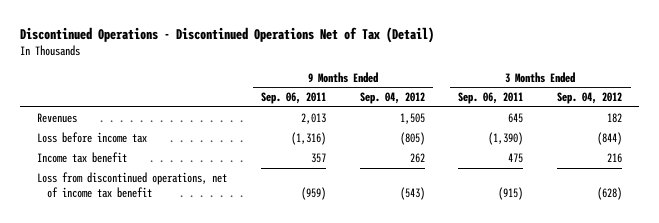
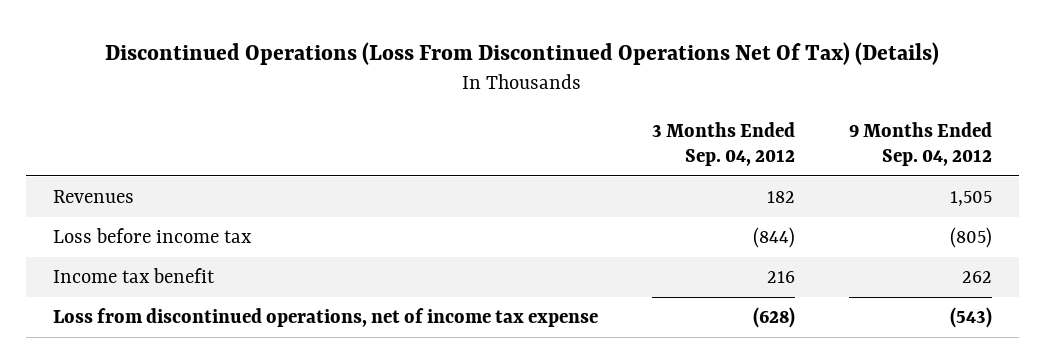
[20,27,435,44] Discontinued Operations - Discontinued Operations Net of Tax (Detail) -> [105,41,940,65] Discontinued Operations (Loss From Discontinued Operations Net Of Tax) (Details)
[260,92,326,105] Sep. 06, 2011 -> none
[458,92,524,105] Sep. 06, 2011 -> none
[37,172,228,198] Loss from discontinued operations, net of income tax benefit -> [52,308,598,328] Loss from discontinued operations, net of income tax expense

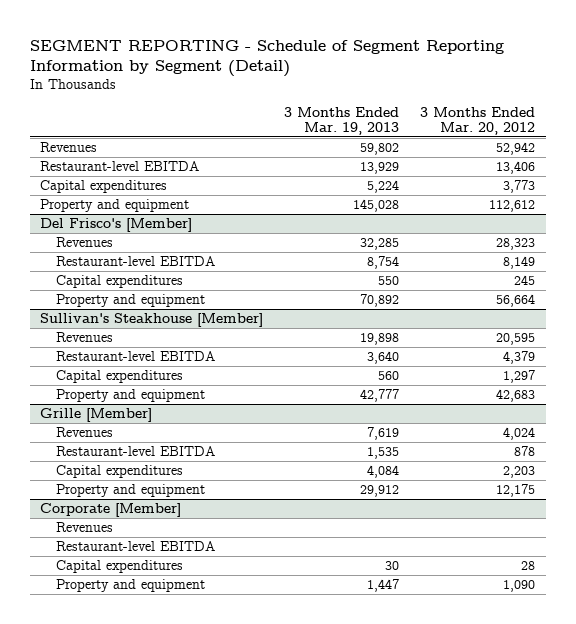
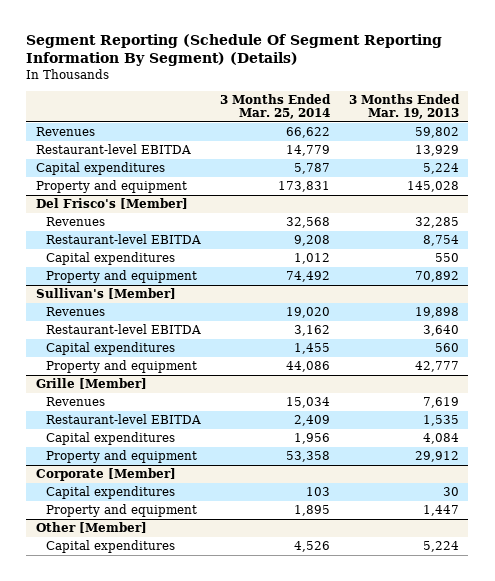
[29,39,504,78] SEGMENT REPORTING - Schedule of Segment Reporting Information by Segment (Detail) -> [26,33,443,66] Segment Reporting (Schedule Of Segment Reporting Information By Segment) (Details)
[420,106,536,136] 3 Months Ended Mar. 20, 2012 -> none
none -> [220,93,332,120] 3 Months Ended Mar. 25, 2014
[40,312,264,327] Sullivan's Steakhouse [Member] -> [35,288,176,300] Sullivan's [Member]
[55,521,113,532] Revenues -> none
[55,540,215,551] Restaurant-level EBITDA -> none
none -> [35,522,147,534] Other [Member]
none -> [46,540,176,554] Capital expenditures

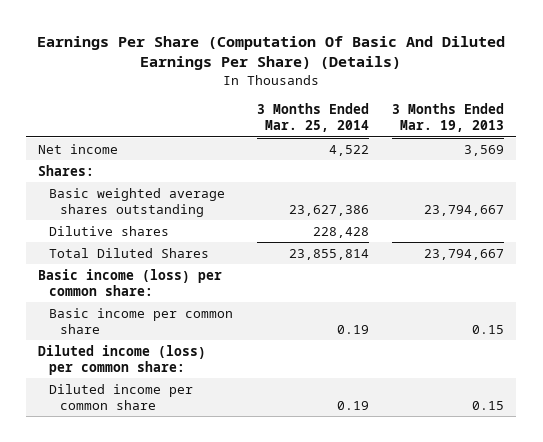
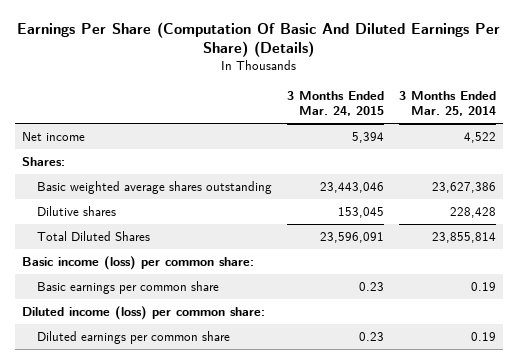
[392,103,505,133] 3 Months Ended Mar. 19, 2013 -> none
none -> [287,90,385,117] 3 Months Ended Mar. 24, 2015
[49,307,234,335] Basic income per common share -> [37,280,220,294] Basic earnings per common share
[49,383,194,411] Diluted income per common share -> [37,330,231,344] Diluted earnings per common share

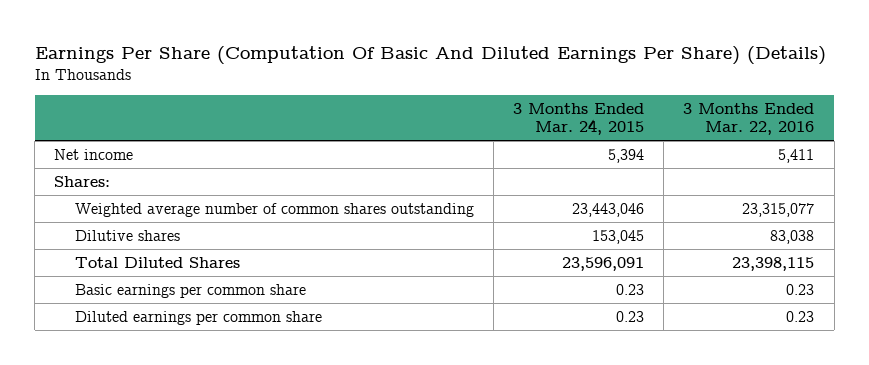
[398,90,496,117] 3 Months Ended Mar. 25, 2014 -> none
none -> [683,102,815,136] 3 Months Ended Mar. 22, 2016
[37,180,273,194] Basic weighted average shares outstanding -> [74,202,474,217] Weighted average number of common shares outstanding
[21,255,254,270] Basic income (loss) per common share: -> none
[21,305,265,320] Diluted income (loss) per common share: -> none

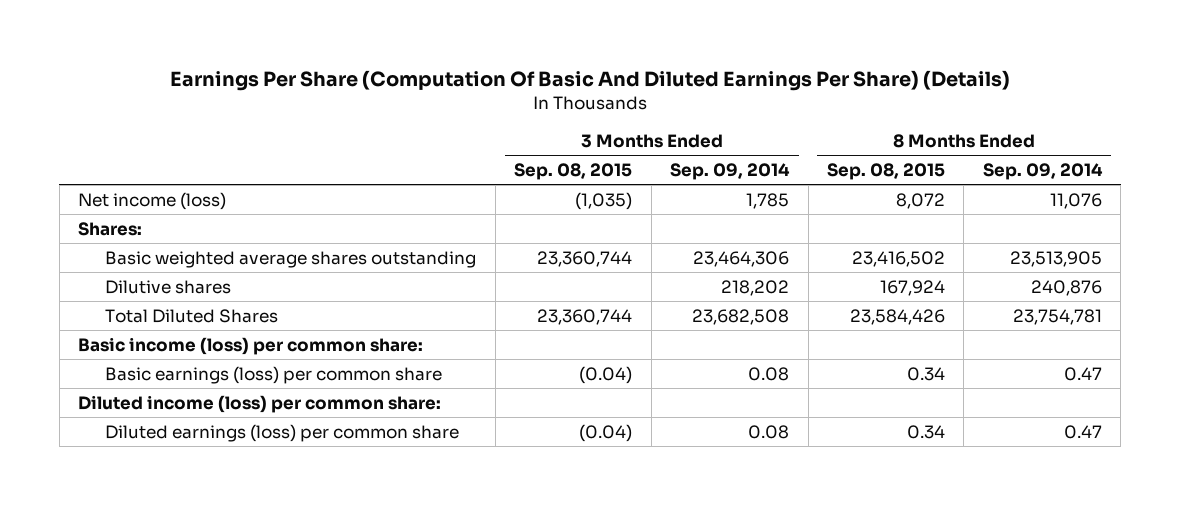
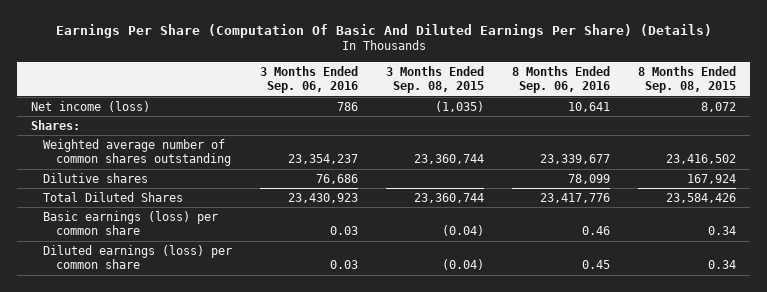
[670,163,791,181] Sep. 09, 2014 -> none
[982,163,1103,181] Sep. 09, 2014 -> none
none -> [260,65,359,94] 3 Months Ended Sep. 06, 2016
none -> [512,65,611,94] 8 Months Ended Sep. 06, 2016
[105,250,477,268] Basic weighted average shares outstanding -> [43,138,231,167] Weighted average number of common shares outstanding
[78,336,424,355] Basic income (loss) per common share: -> none
[78,394,442,413] Diluted income (loss) per common share: -> none

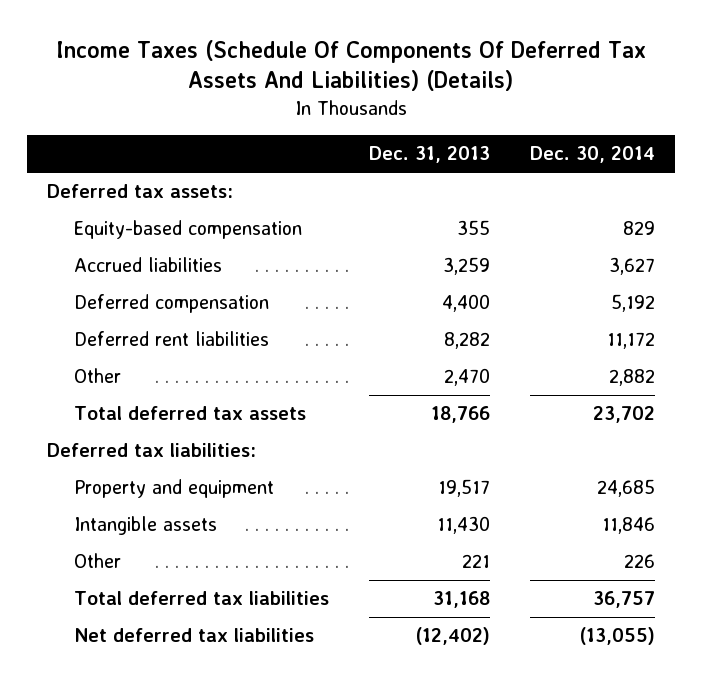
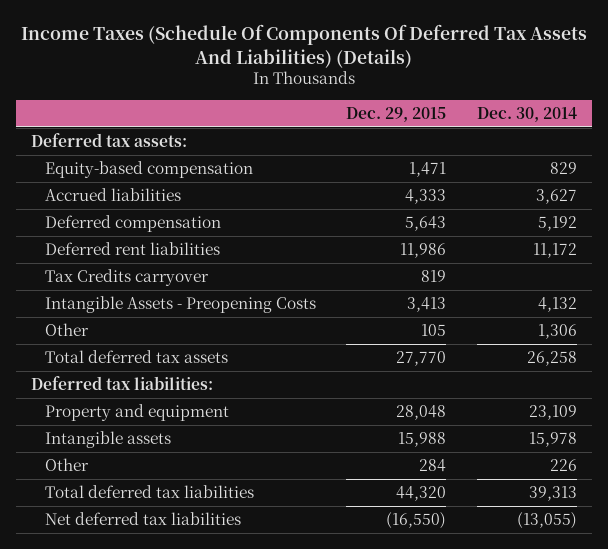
[368,146,490,164] Dec. 31, 2013 -> none
none -> [346,106,447,122] Dec. 29, 2015
none -> [44,269,209,287] Tax Credits carryover
none -> [44,296,316,314] Intangible Assets - Preopening Costs
[608,369,655,387] 2,882 -> [537,324,577,340] 1,306
[592,406,655,424] 23,702 -> [526,351,577,367] 26,258
[596,479,655,498] 24,685 -> [528,405,577,421] 23,109
[601,517,655,535] 11,846 -> [528,432,577,448] 15,978
[592,591,655,609] 36,757 -> [528,486,577,502] 39,313

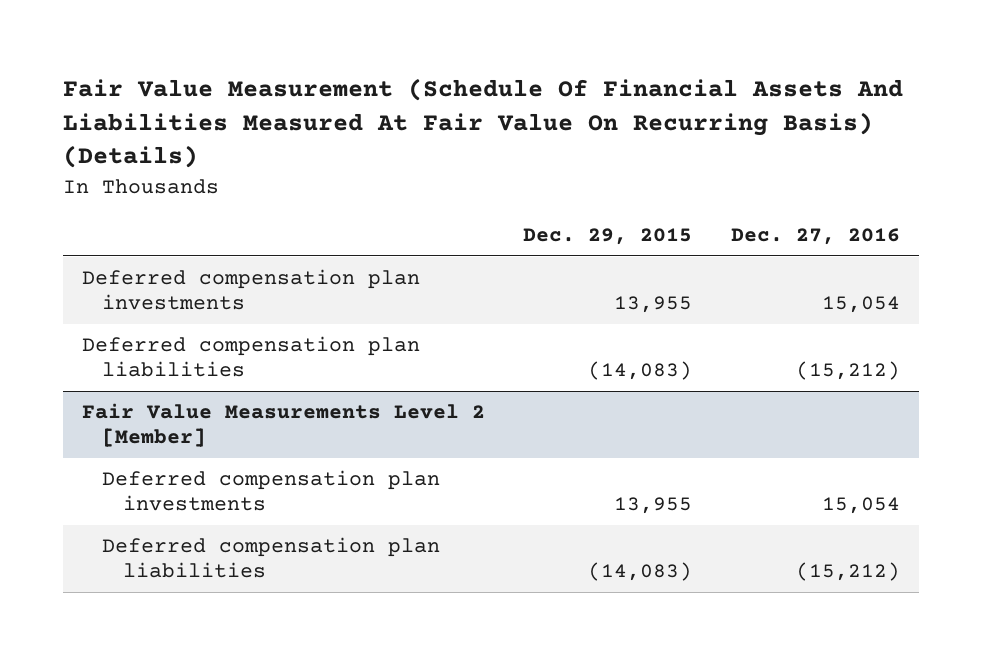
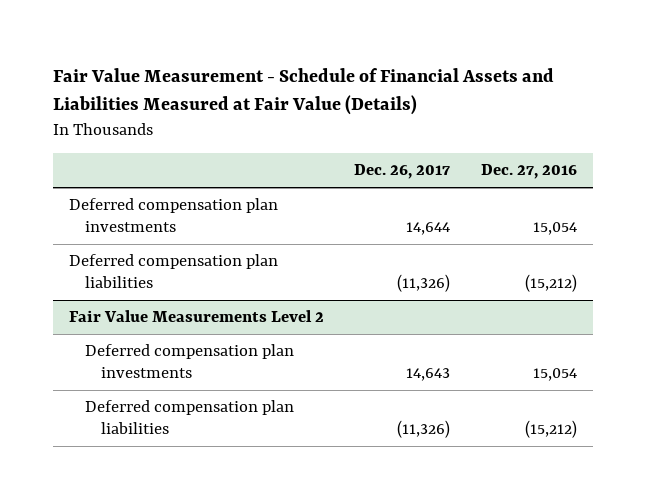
[62,78,903,169] Fair Value Measurement (Schedule Of Financial Assets And Liabilities Measured At Fair Value On Recurring Basis) (Details) -> [53,67,555,116] Fair Value Measurement - Schedule of Financial Assets and Liabilities Measured at Fair Value (Details)
[523,228,693,246] Dec. 29, 2015 -> none
none -> [354,164,451,180] Dec. 26, 2017
[81,403,485,448] Fair Value Measurements Level 2 [Member] -> [68,310,324,323] Fair Value Measurements Level 2

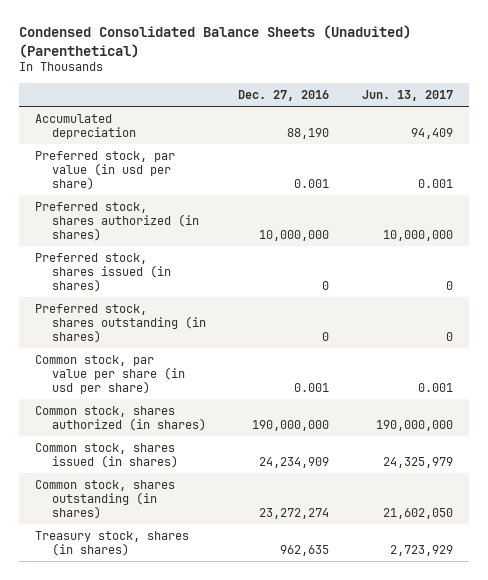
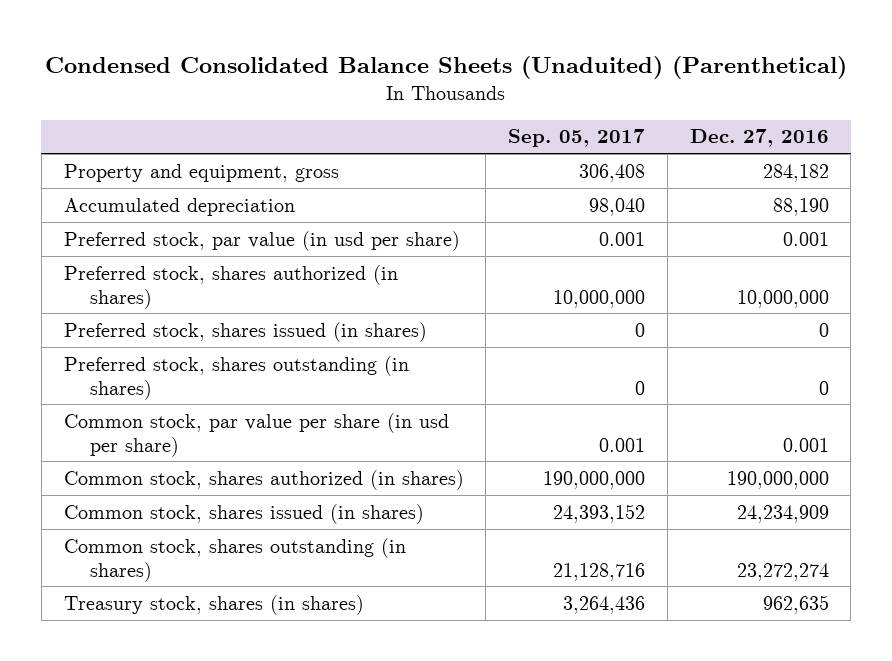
[361,90,453,102] Jun. 13, 2017 -> none
none -> [508,129,646,148] Sep. 05, 2017
none -> [63,163,339,182] Property and equipment, gross

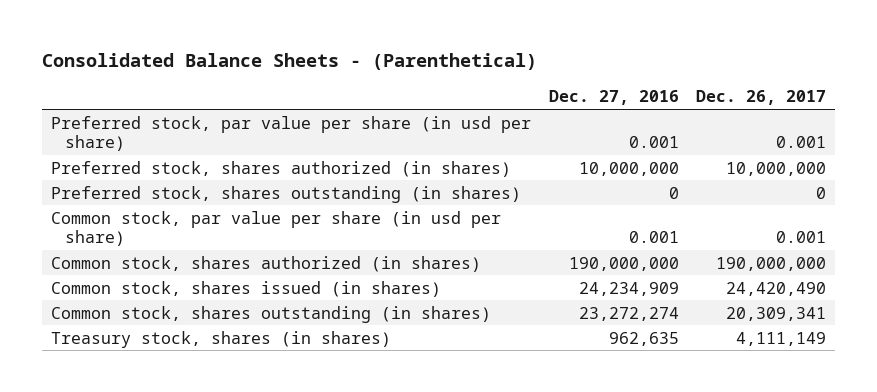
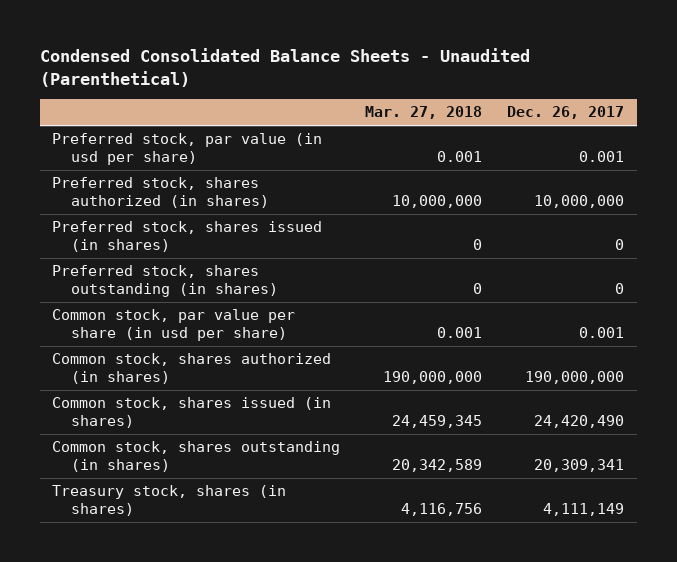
[42,53,538,71] Consolidated Balance Sheets - (Parenthetical) -> [40,48,531,87] Condensed Consolidated Balance Sheets - Unaudited (Parenthetical)
[548,90,679,106] Dec. 27, 2016 -> none
none -> [365,106,483,120] Mar. 27, 2018
[51,115,532,151] Preferred stock, par value per share (in usd per share) -> [52,133,323,166] Preferred stock, par value (in usd per share)
none -> [52,221,323,253] Preferred stock, shares issued (in shares)

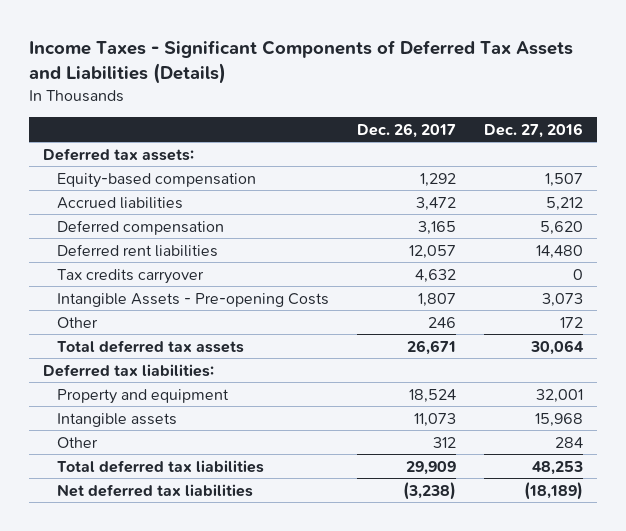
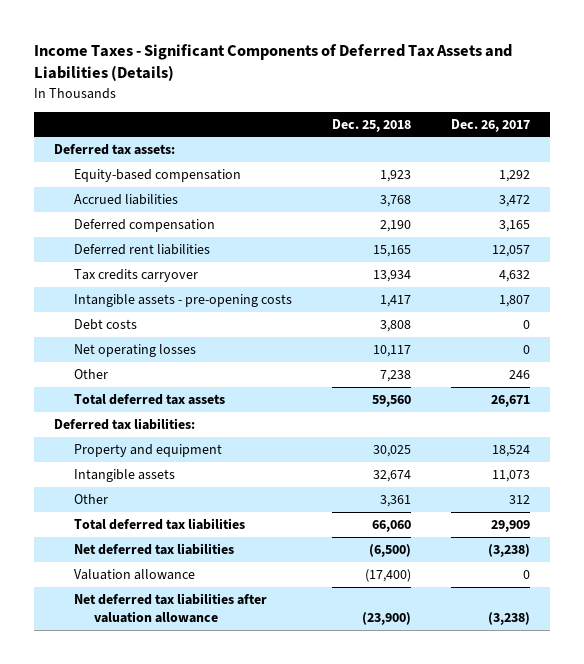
[483,122,583,138] Dec. 27, 2016 -> none
none -> [332,118,412,132] Dec. 25, 2018
[57,292,330,307] Intangible Assets - Pre-opening Costs -> [74,294,293,308] Intangible assets - pre-opening costs
none -> [74,319,138,331] Debt costs
none -> [74,344,197,358] Net operating losses
none -> [74,569,196,581] Valuation allowance
none -> [74,593,268,624] Net deferred tax liabilities after valuation allowance

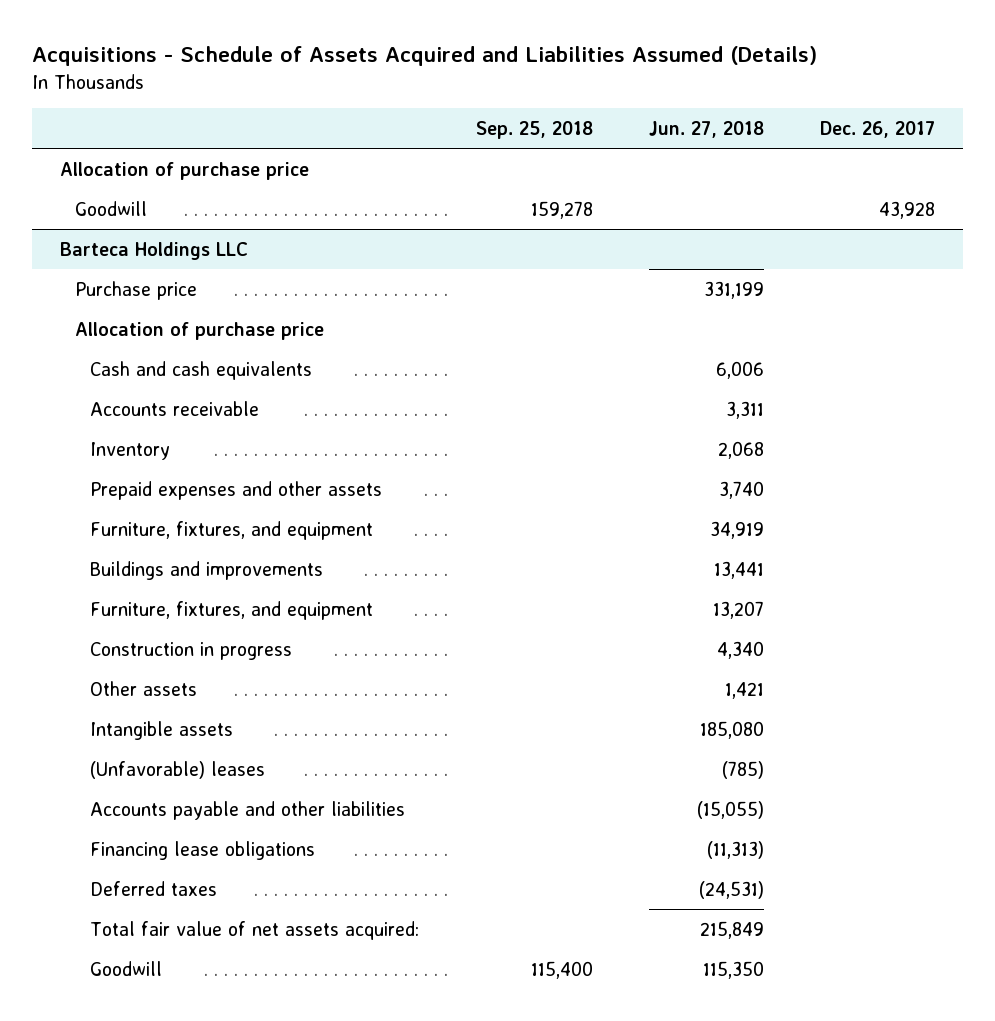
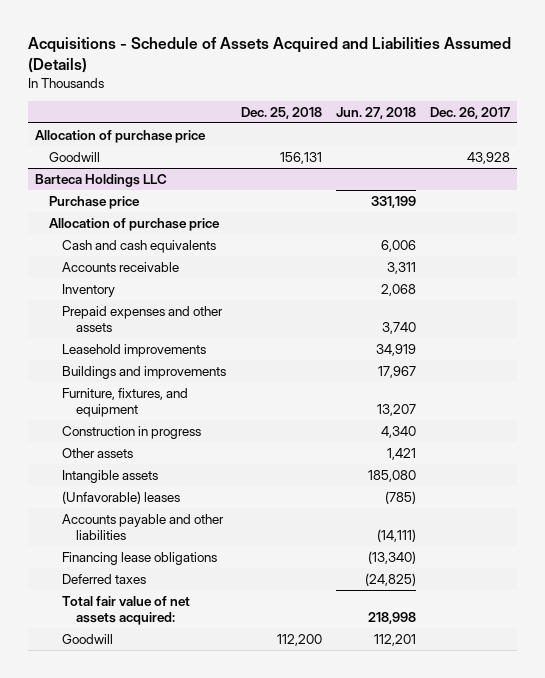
[475,120,593,139] Sep. 25, 2018 -> none
none -> [240,106,322,119] Dec. 25, 2018
[90,520,374,540] Furniture, fixtures, and equipment -> [62,343,207,357] Leasehold improvements
[713,560,764,579] 13,441 -> [377,365,416,378] 17,967
[696,800,764,819] (15,055) -> [376,528,416,542] (14,111)
[706,840,764,859] (11,313) -> [367,550,416,564] (13,340)
[698,880,764,899] (24,531) -> [364,572,416,586] (24,825)
[699,920,764,939] 215,849 -> [367,611,416,624] 218,998
[702,960,764,979] 115,350 -> [373,633,416,646] 112,201

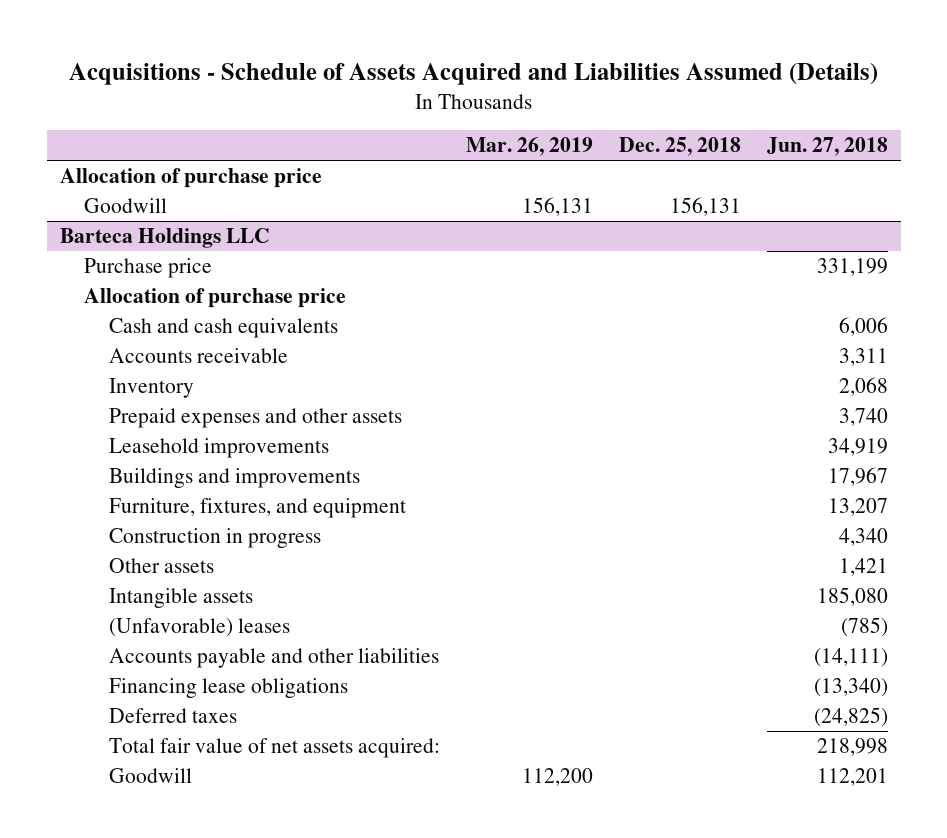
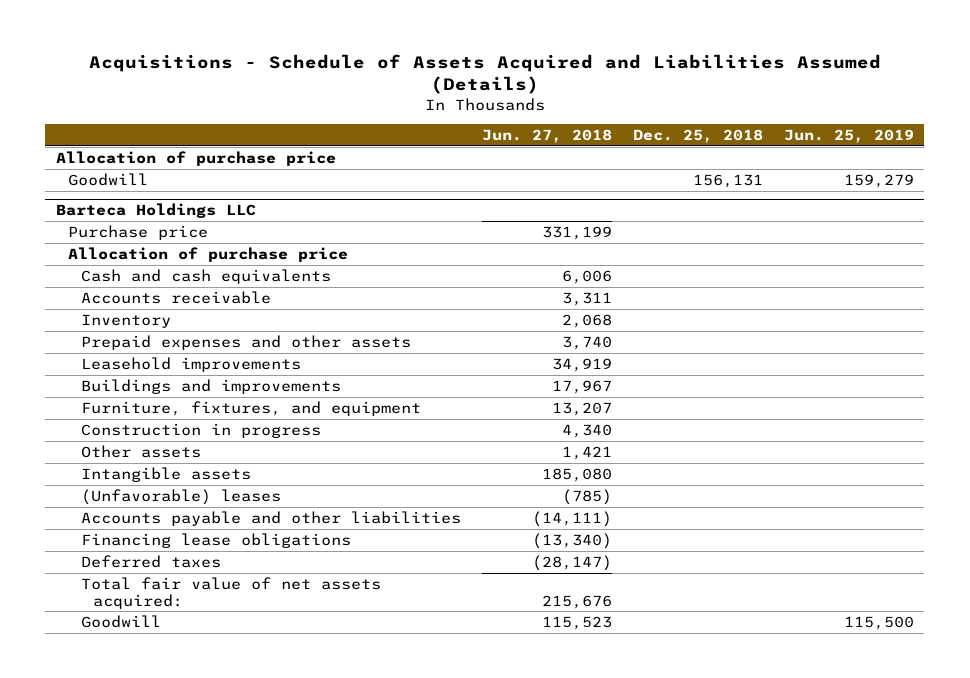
[466,137,594,157] Mar. 26, 2019 -> none
none -> [783,129,914,144] Jun. 25, 2019
[813,707,888,728] (24,825) -> [531,554,612,571] (28,147)
[816,738,888,757] 218,998 -> [541,594,612,609] 215,676
[816,768,888,787] 112,201 -> [541,615,612,630] 115,523

